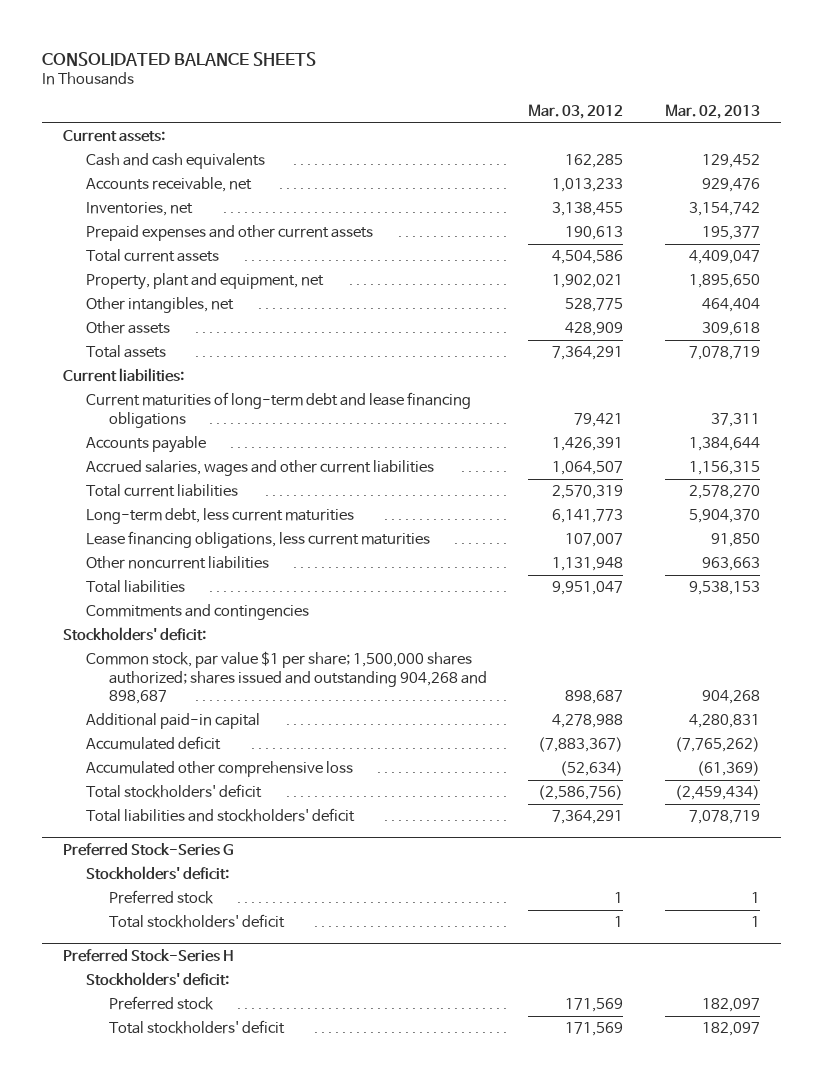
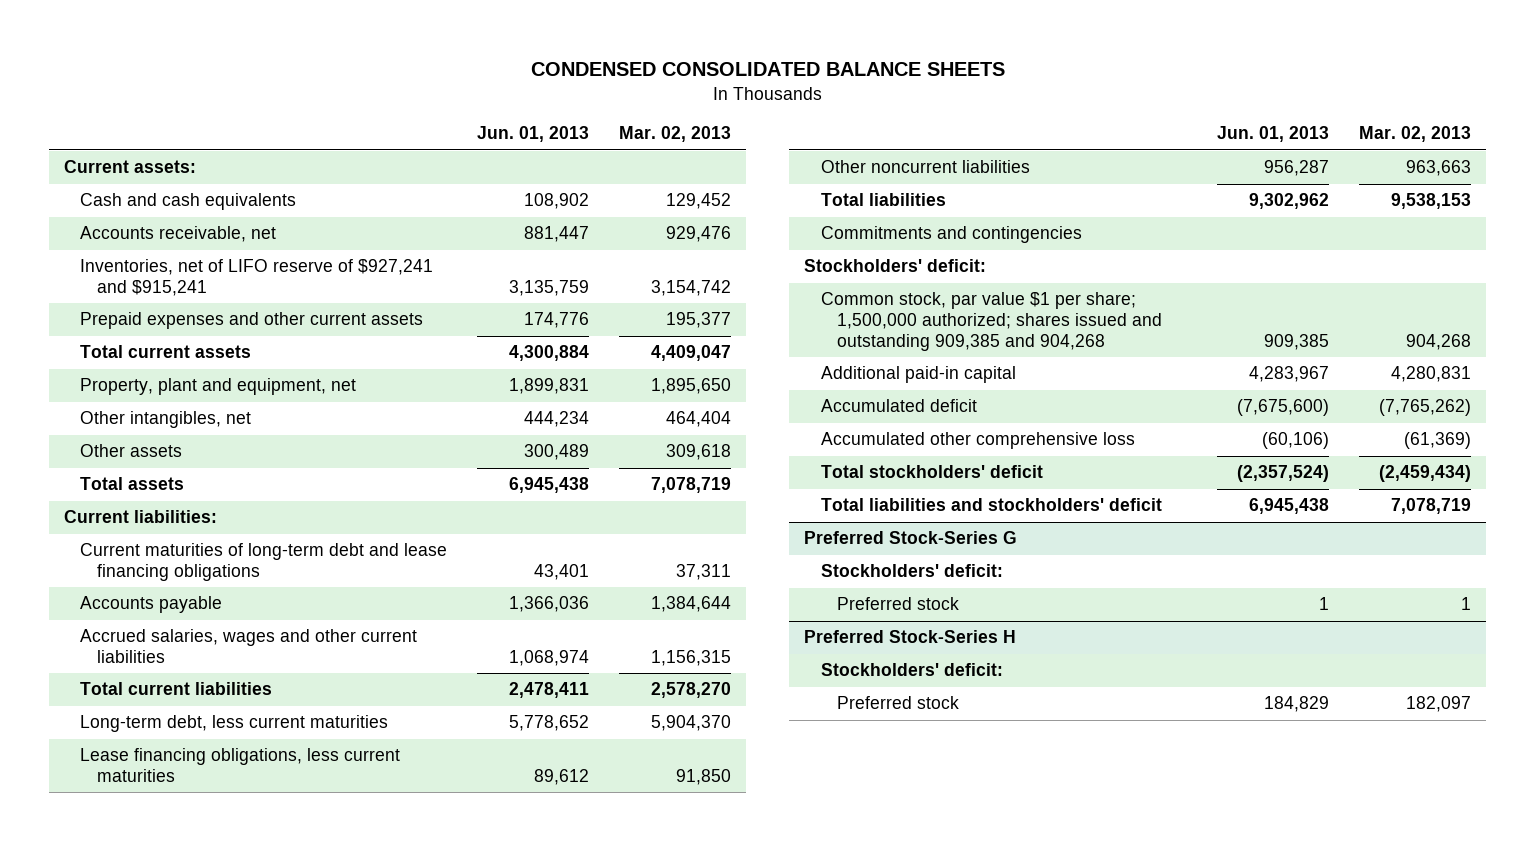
[42,51,317,66] CONSOLIDATED BALANCE SHEETS -> [530,62,1005,77] CONDENSED CONSOLIDATED BALANCE SHEETS
[528,103,624,119] Mar. 03, 2012 -> none
none -> [477,126,590,143] Jun. 01, 2013
[85,202,193,217] Inventories, net -> [80,259,434,297] Inventories, net of LIFO reserve of $927,241 and $915,241
[85,651,487,705] Common stock, par value $1 per share; 1,500,000 shares authorized; shares issued and outstanding 904,268 and 898,687 -> [820,292,1162,351] Common stock, par value $1 per share; 1,500,000 authorized; shares issued and outstanding 909,385 and 904,268
[108,914,285,929] Total stockholders' deficit -> none
[108,1020,285,1035] Total stockholders' deficit -> none

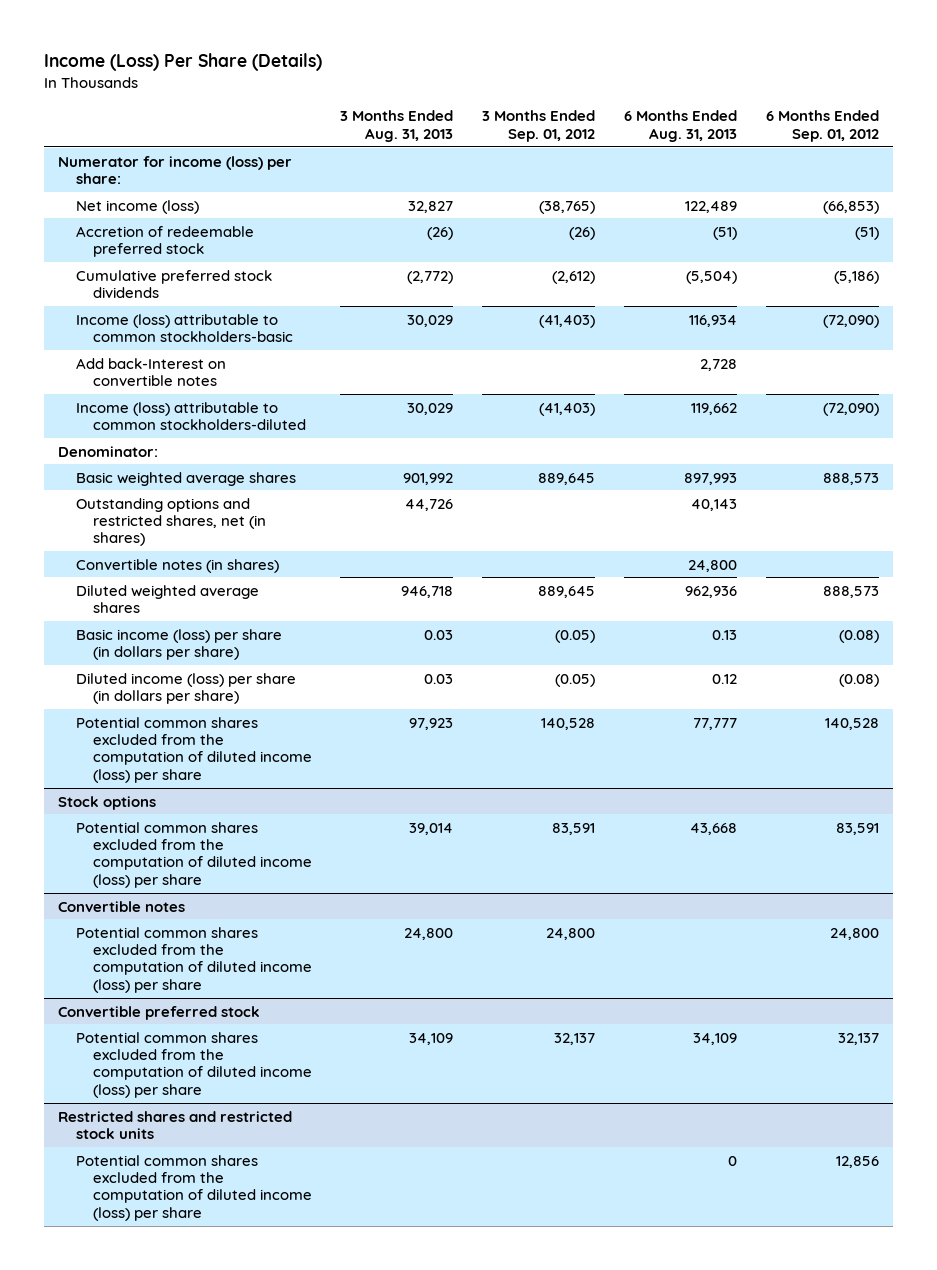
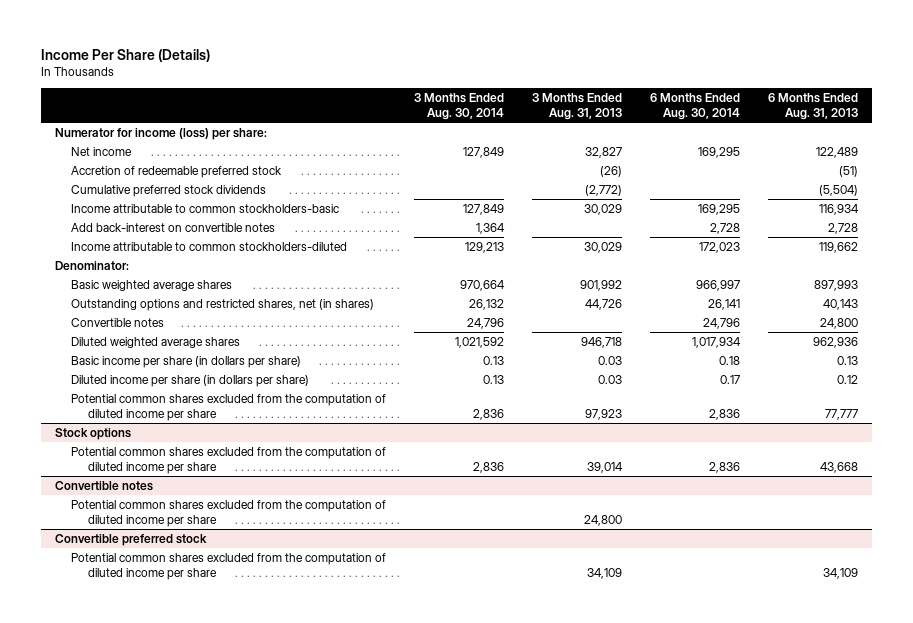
[43,53,322,72] Income (Loss) Per Share (Details) -> [40,48,210,62] Income Per Share (Details)
[482,110,596,142] 3 Months Ended Sep. 01, 2012 -> none
[765,110,879,142] 6 Months Ended Sep. 01, 2012 -> none
none -> [414,92,505,121] 3 Months Ended Aug. 30, 2014
none -> [650,92,741,121] 6 Months Ended Aug. 30, 2014
[75,199,199,214] Net income (loss) -> [71,146,133,156] Net income
[75,313,293,342] Income (loss) attributable to common stockholders-basic -> [71,203,340,213] Income attributable to common stockholders-basic
[75,357,226,386] Add back-Interest on convertible notes -> [71,222,276,232] Add back-interest on convertible notes
[75,401,306,430] Income (loss) attributable to common stockholders-diluted -> [71,241,348,251] Income attributable to common stockholders-diluted
[75,558,279,573] Convertible notes (in shares) -> [71,317,165,327] Convertible notes
[75,628,282,660] Basic income (loss) per share (in dollars per share) -> [71,355,302,368] Basic income per share (in dollars per share)
[75,672,296,704] Diluted income (loss) per share (in dollars per share) -> [71,374,310,387] Diluted income per share (in dollars per share)
[75,716,312,783] Potential common shares excluded from the computation of diluted income (loss) per share -> [71,393,387,422] Potential common shares excluded from the computation of diluted income per share
[75,821,312,888] Potential common shares excluded from the computation of diluted income (loss) per share -> [71,446,387,475] Potential common shares excluded from the computation of diluted income per share
[75,926,312,993] Potential common shares excluded from the computation of diluted income (loss) per share -> [71,499,387,528] Potential common shares excluded from the computation of diluted income per share
[58,1110,293,1139] Restricted shares and restricted stock units -> none
[75,1154,312,1221] Potential common shares excluded from the computation of diluted income (loss) per share -> none
[75,1031,312,1098] Potential common shares excluded from the computation of diluted income (loss) per share -> [71,552,387,581] Potential common shares excluded from the computation of diluted income per share

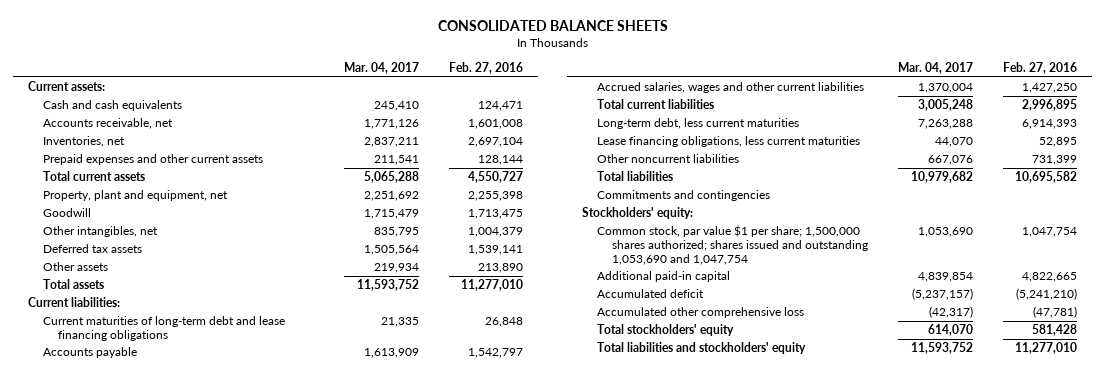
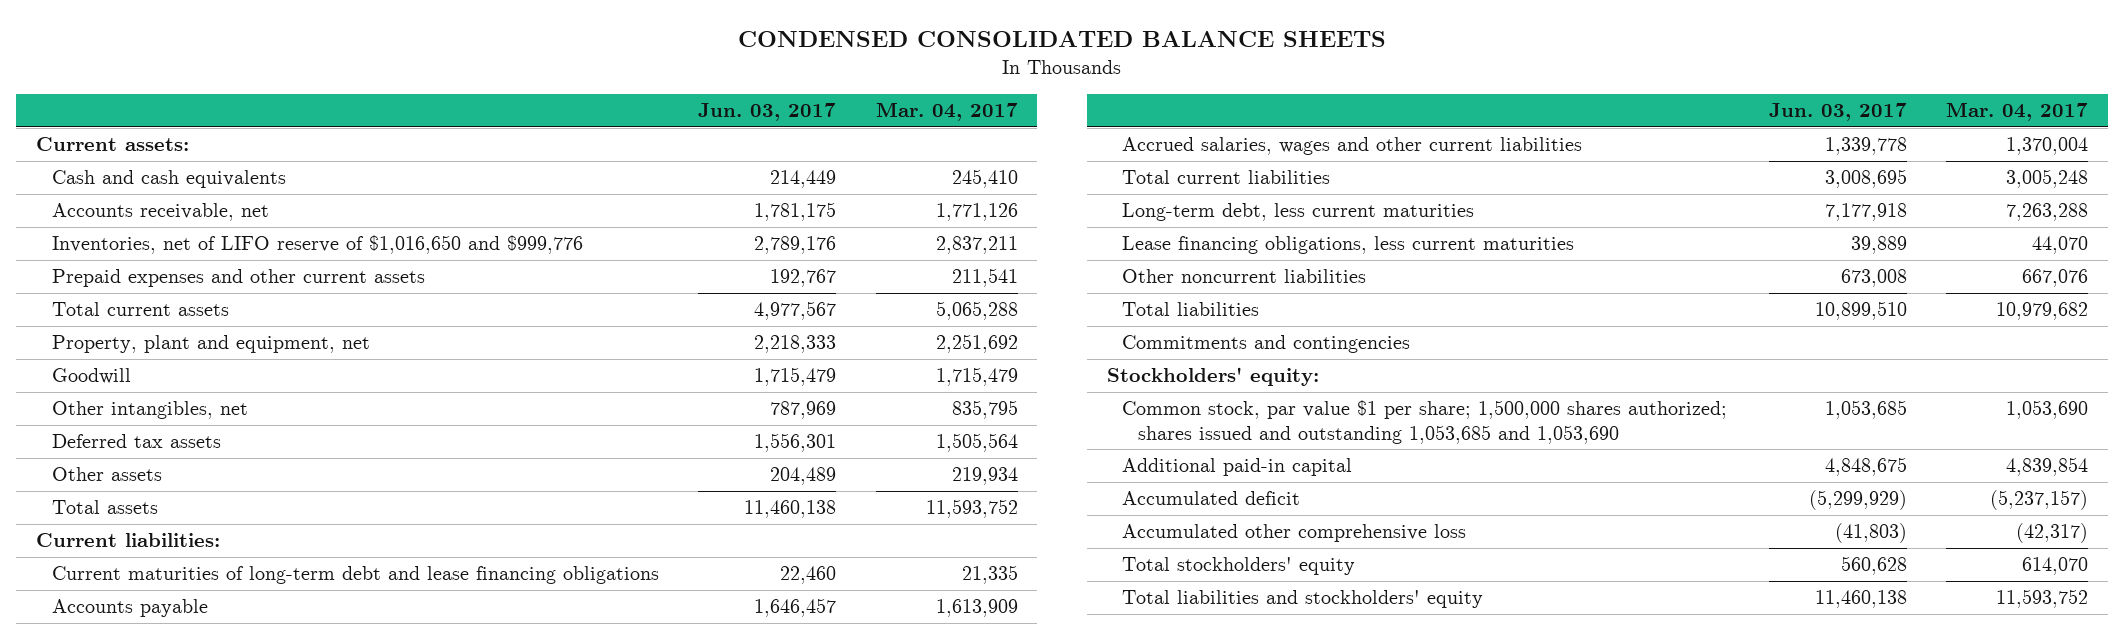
[437,20,668,32] CONSOLIDATED BALANCE SHEETS -> [738,31,1387,48] CONDENSED CONSOLIDATED BALANCE SHEETS
[449,61,524,74] Feb. 27, 2016 -> none
none -> [698,103,837,122] Jun. 03, 2017
[43,136,126,148] Inventories, net -> [51,235,583,255] Inventories, net of LIFO reserve of $1,016,650 and $999,776
[597,225,869,265] Common stock, par value $1 per share; 1,500,000 shares authorized; shares issued and outstanding 1,053,690 and 1,047,754 -> [1122,400,1728,444] Common stock, par value $1 per share; 1,500,000 shares authorized; shares issued and outstanding 1,053,685 and 1,053,690

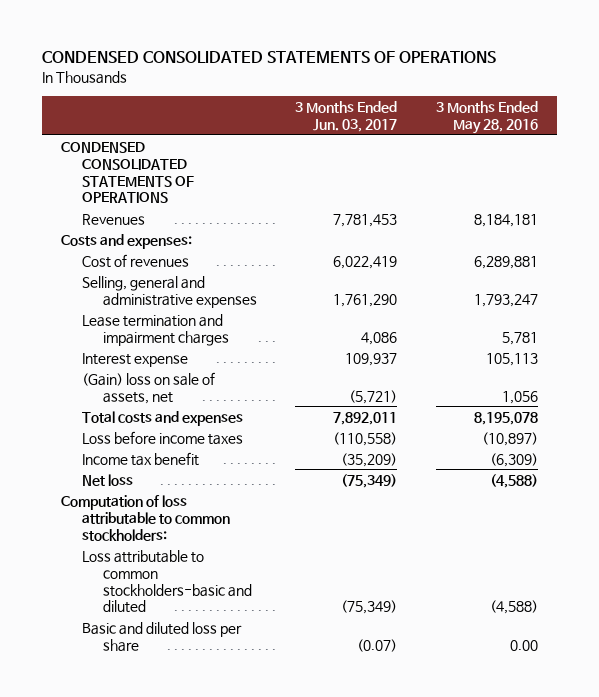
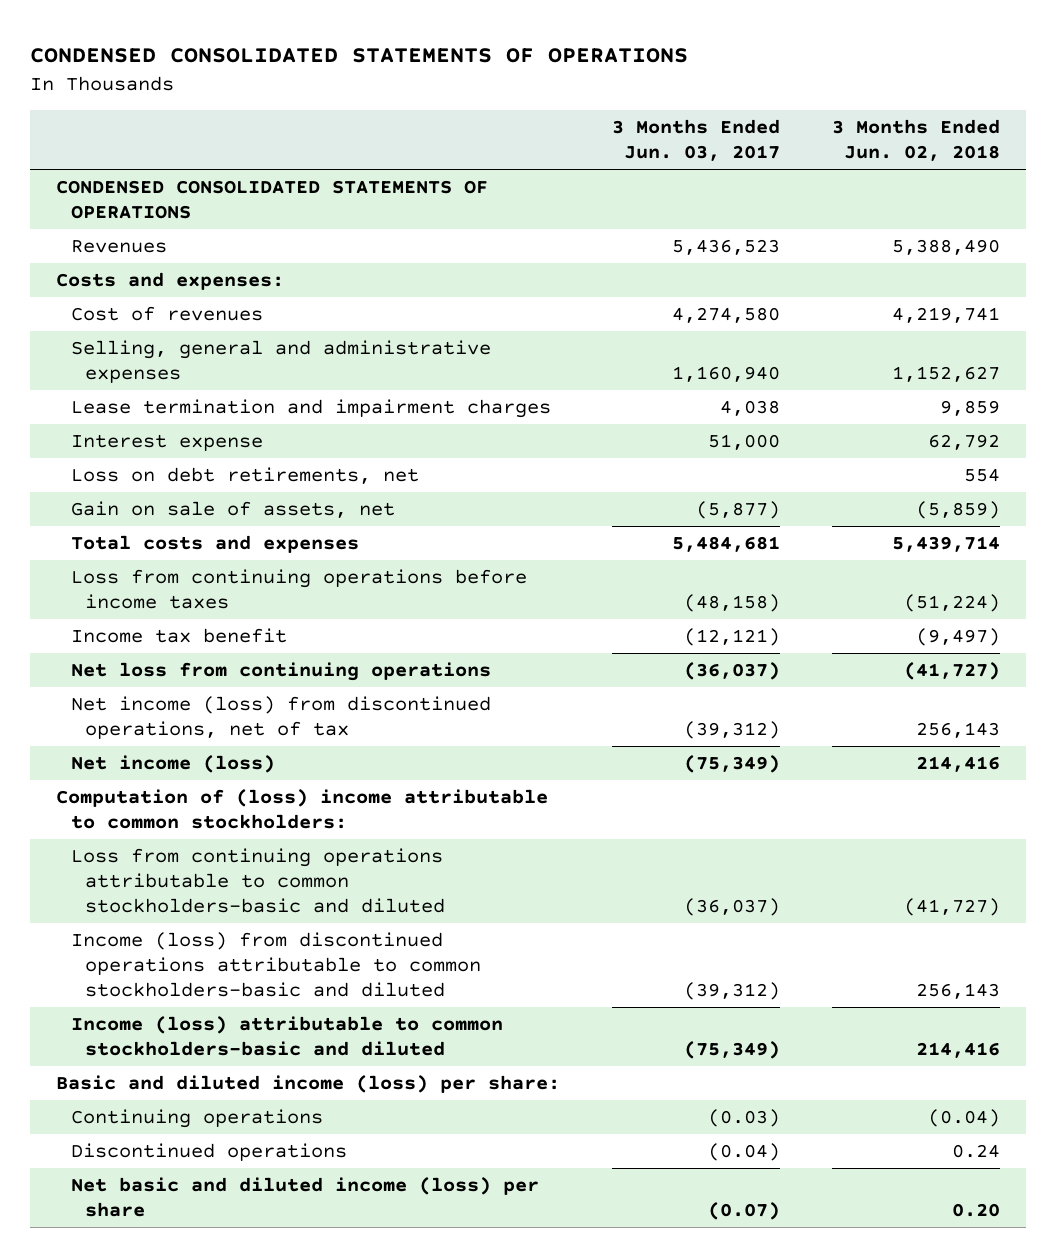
[435,101,538,135] 3 Months Ended May 28, 2016 -> none
none -> [831,119,1000,162] 3 Months Ended Jun. 02, 2018
[333,213,398,227] 7,781,453 -> [671,238,780,255] 5,436,523
[333,255,398,269] 6,022,419 -> [671,306,780,323] 4,274,580
[333,293,398,307] 1,761,290 -> [671,365,780,382] 1,160,940
[361,331,398,345] 4,086 -> [719,399,780,416] 4,038
[345,352,398,366] 109,937 -> [707,433,780,450] 51,000
none -> [70,466,419,484] Loss on debt retirements, net
[81,371,215,404] (Gain) loss on sale of assets, net -> [70,500,395,518] Gain on sale of assets, net
[349,389,398,404] (5,721) -> [695,500,780,519] (5,877)
[333,411,398,425] 7,892,011 -> [671,535,780,552] 5,484,681
[81,430,243,445] Loss before income taxes -> [70,568,527,609] Loss from continuing operations before income taxes
[333,431,398,446] (110,558) -> [683,593,780,612] (48,158)
[341,452,398,467] (35,209) -> [683,627,780,646] (12,121)
none -> [70,661,491,681] Net loss from continuing operations
none -> [70,695,491,739] Net income (loss) from discontinued operations, net of tax
[81,473,133,486] Net loss -> [70,754,275,773] Net income (loss)
[60,494,230,541] Computation of loss attributable to common stockholders: -> [56,788,549,829] Computation of (loss) income attributable to common stockholders:
none -> [70,847,446,914] Loss from continuing operations attributable to common stockholders-basic and diluted
none -> [70,931,482,998] Income (loss) from discontinued operations attributable to common stockholders-basic and diluted
[81,549,252,614] Loss attributable to common stockholders-basic and diluted -> [70,1015,503,1056] Income (loss) attributable to common stockholders-basic and diluted
none -> [56,1074,561,1093] Basic and diluted income (loss) per share:
none -> [70,1108,323,1128] Continuing operations
none -> [70,1142,347,1161] Discontinued operations
[81,621,242,652] Basic and diluted loss per share -> [70,1176,539,1217] Net basic and diluted income (loss) per share

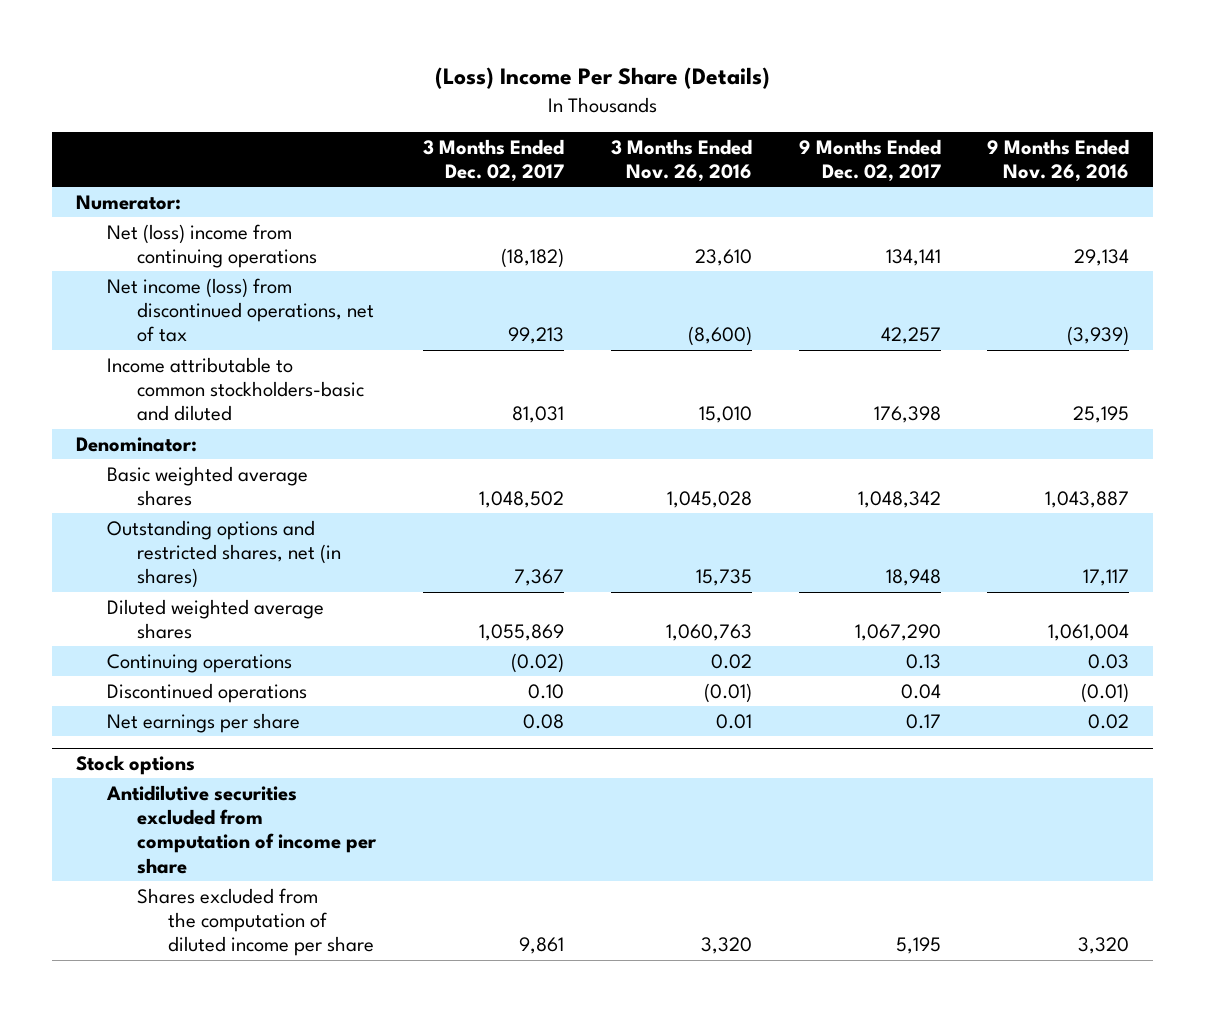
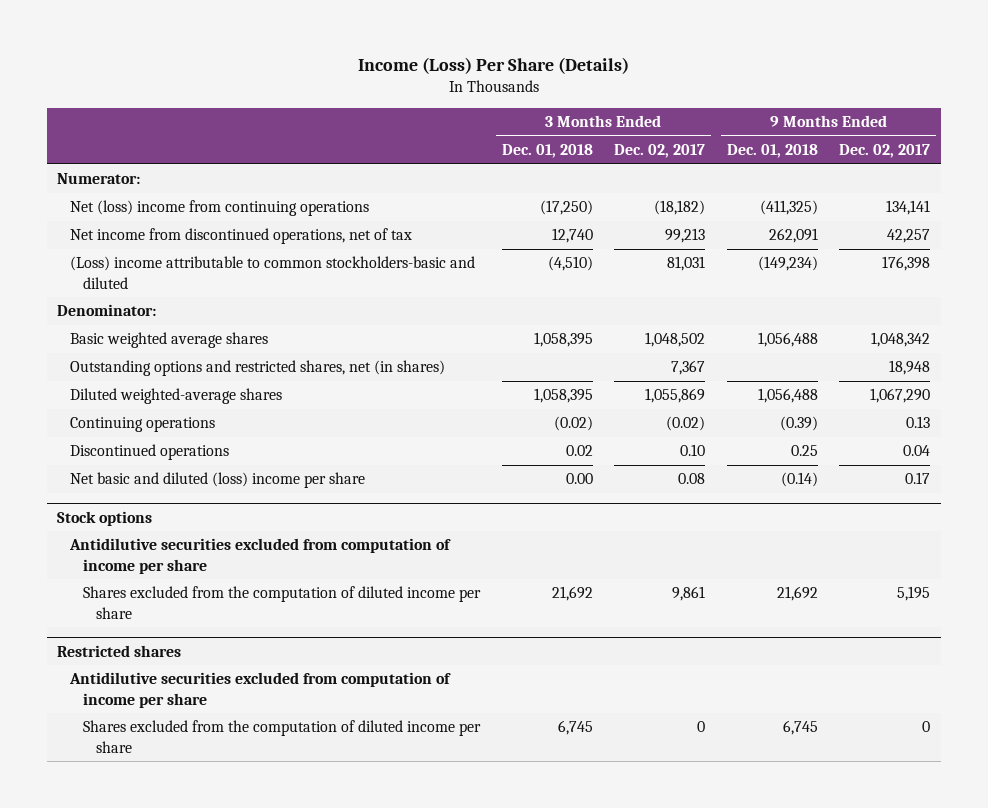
[434,67,770,90] (Loss) Income Per Share (Details) -> [357,56,629,74] Income (Loss) Per Share (Details)
[610,138,752,183] 3 Months Ended Nov. 26, 2016 -> none
[987,138,1130,183] 9 Months Ended Nov. 26, 2016 -> none
none -> [501,144,593,159] Dec. 01, 2018
none -> [726,144,818,159] Dec. 01, 2018
[106,277,375,343] Net income (loss) from discontinued operations, net of tax -> [70,228,413,245] Net income from discontinued operations, net of tax
[106,356,365,422] Income attributable to common stockholders-basic and diluted -> [70,256,476,289] (Loss) income attributable to common stockholders-basic and diluted
[106,598,324,640] Diluted weighted average shares -> [70,388,283,405] Diluted weighted-average shares
[106,712,300,733] Net earnings per share -> [70,472,366,489] Net basic and diluted (loss) income per share
none -> [57,644,182,657] Restricted shares
none -> [69,672,452,708] Antidilutive securities excluded from computation of income per share
none -> [83,720,482,753] Shares excluded from the computation of diluted income per share

